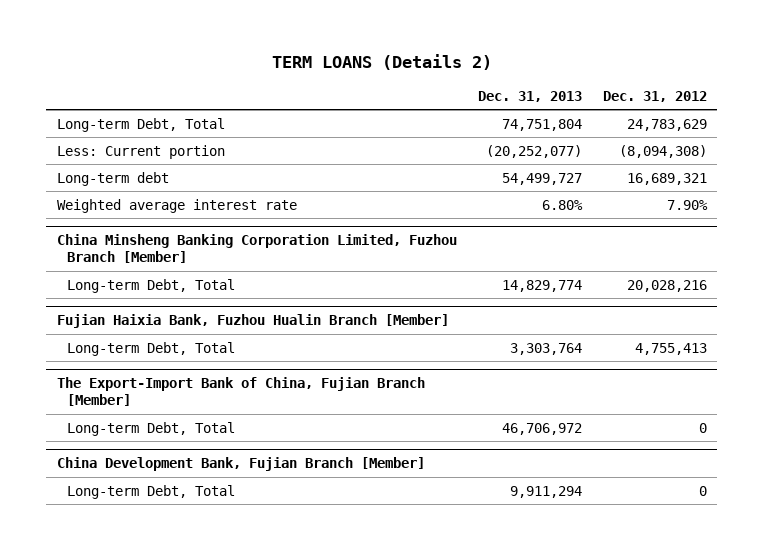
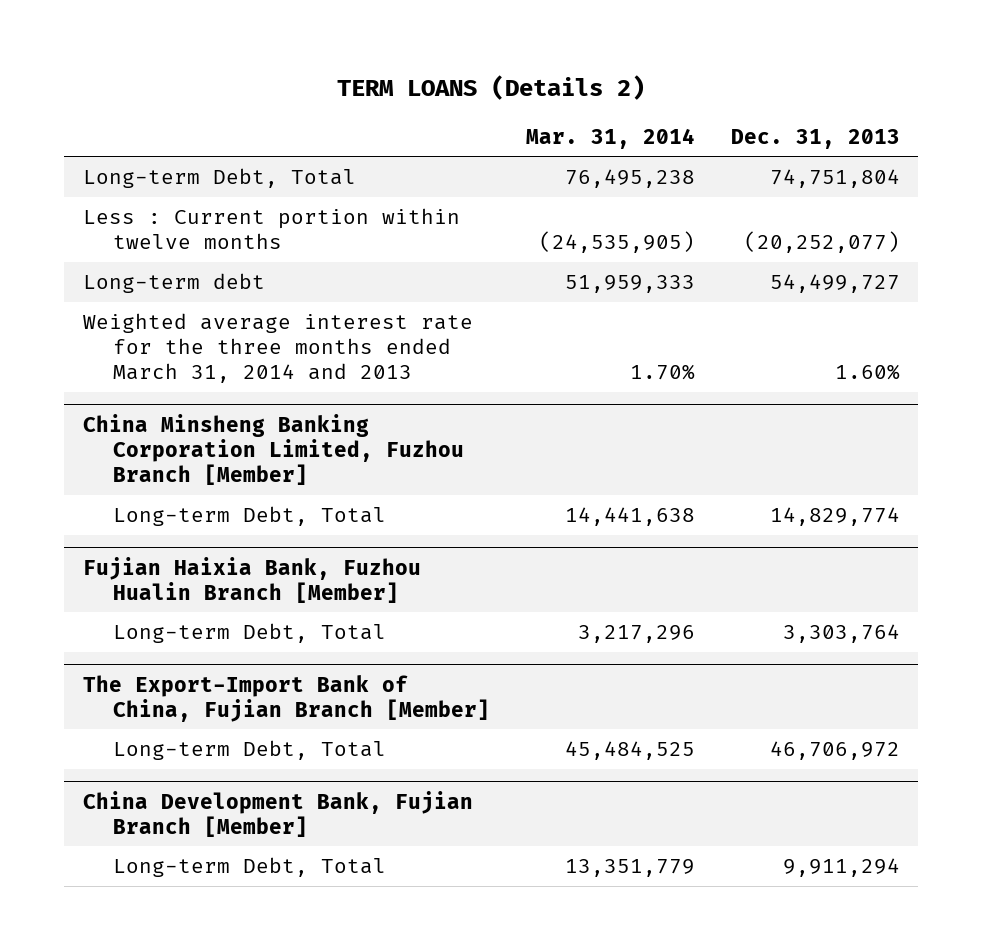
[602,91,707,103] Dec. 31, 2012 -> none
none -> [526,127,696,149] Mar. 31, 2014
[56,144,225,159] Less: Current portion -> [82,207,460,250] Less : Current portion within twelve months
[56,198,297,213] Weighted average interest rate -> [82,312,473,384] Weighted average interest rate for the three months ended March 31, 2014 and 2013
[541,199,583,210] 6.80% -> [835,364,901,381] 1.60%

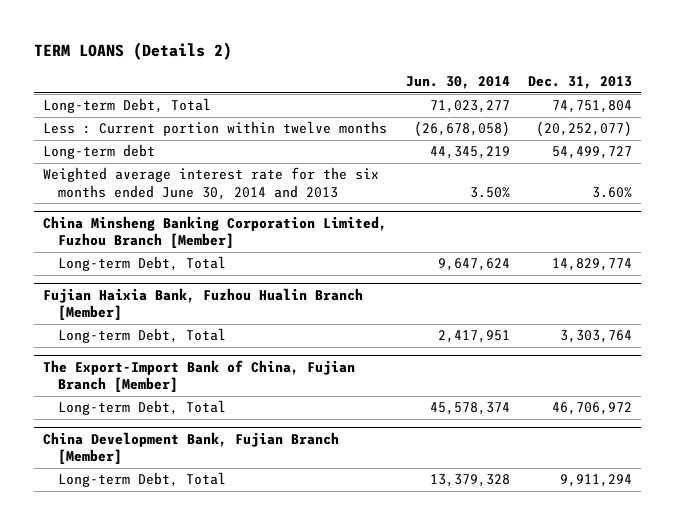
[526,127,696,149] Mar. 31, 2014 -> none
none -> [405,76,510,90] Jun. 30, 2014
[82,312,473,384] Weighted average interest rate for the three months ended March 31, 2014 and 2013 -> [43,167,380,200] Weighted average interest rate for the six months ended June 30, 2014 and 2013
[835,364,901,381] 1.60% -> [591,186,632,198] 3.60%

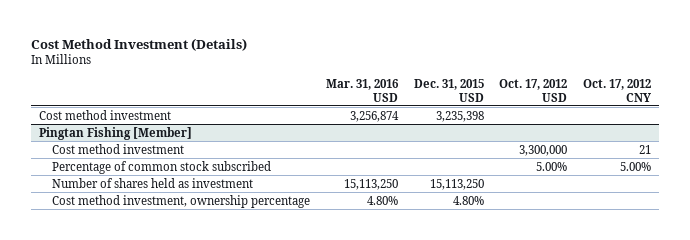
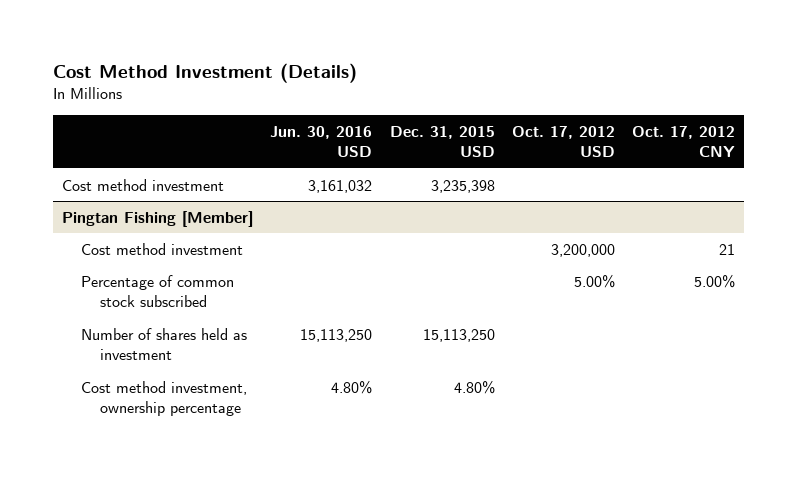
[325,79,399,102] Mar. 31, 2016 USD -> none
none -> [270,125,373,158] Jun. 30, 2016 USD
[519,144,568,156] 3,300,000 -> [550,243,615,257] 3,200,000

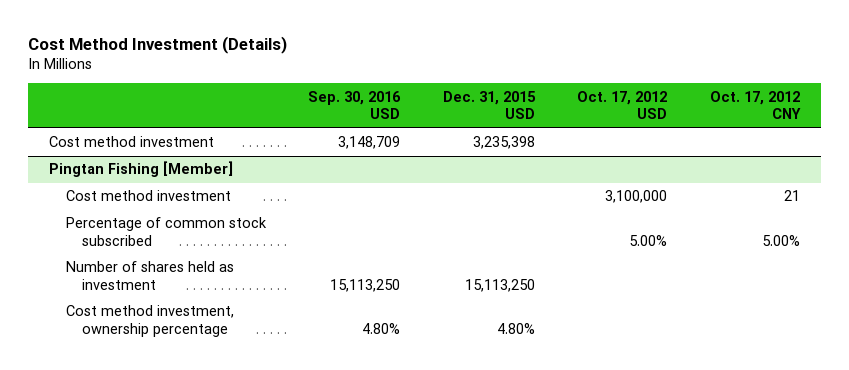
[270,125,373,158] Jun. 30, 2016 USD -> none
none -> [308,90,402,120] Sep. 30, 2016 USD
[550,243,615,257] 3,200,000 -> [605,190,668,204] 3,100,000

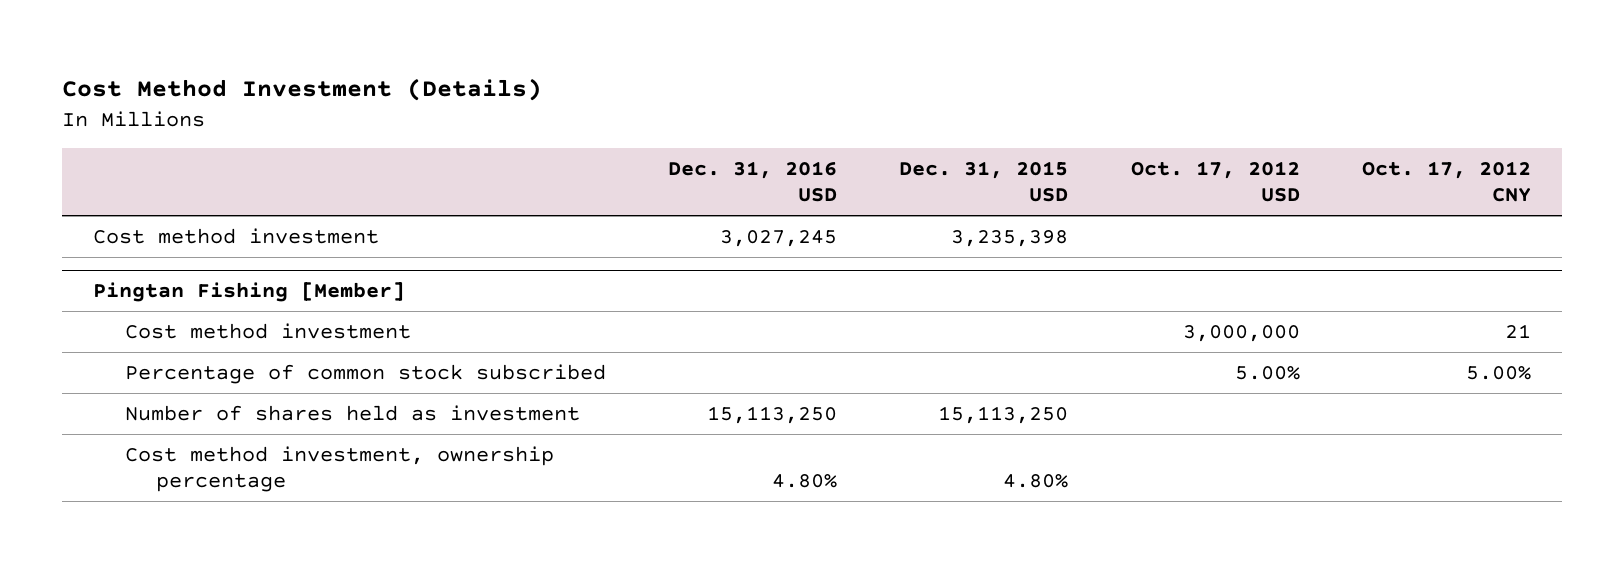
[308,90,402,120] Sep. 30, 2016 USD -> none
none -> [668,160,838,202] Dec. 31, 2016 USD
[605,190,668,204] 3,100,000 -> [1182,325,1300,343] 3,000,000

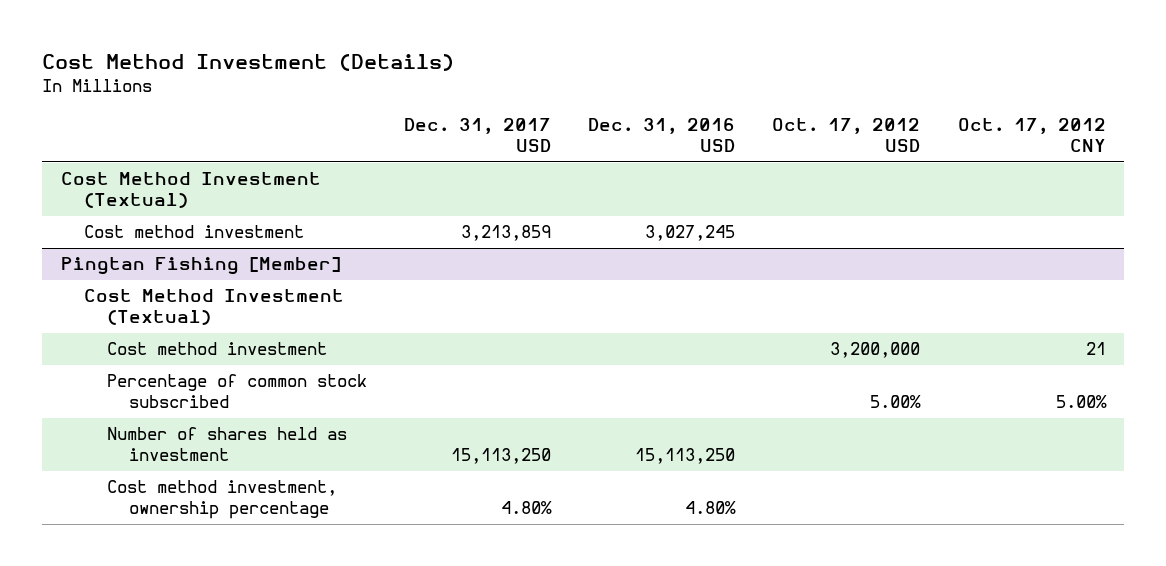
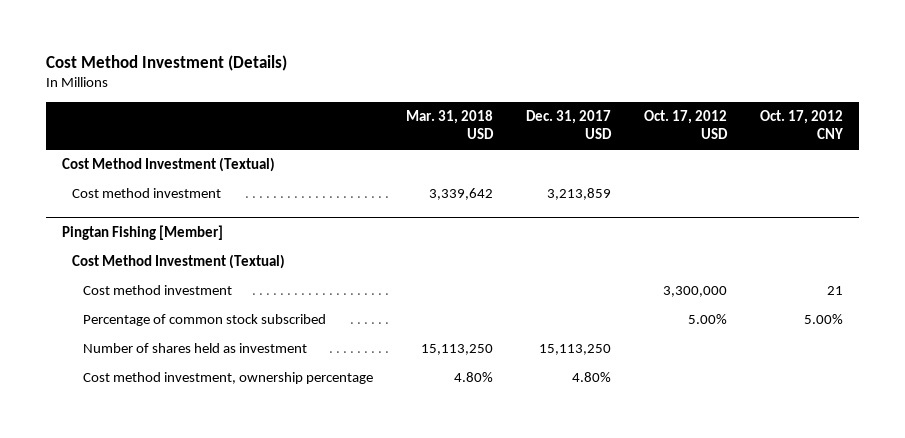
[588,118,736,153] Dec. 31, 2016 USD -> none
none -> [405,109,494,140] Mar. 31, 2018 USD
[830,342,921,359] 3,200,000 -> [662,286,727,298] 3,300,000

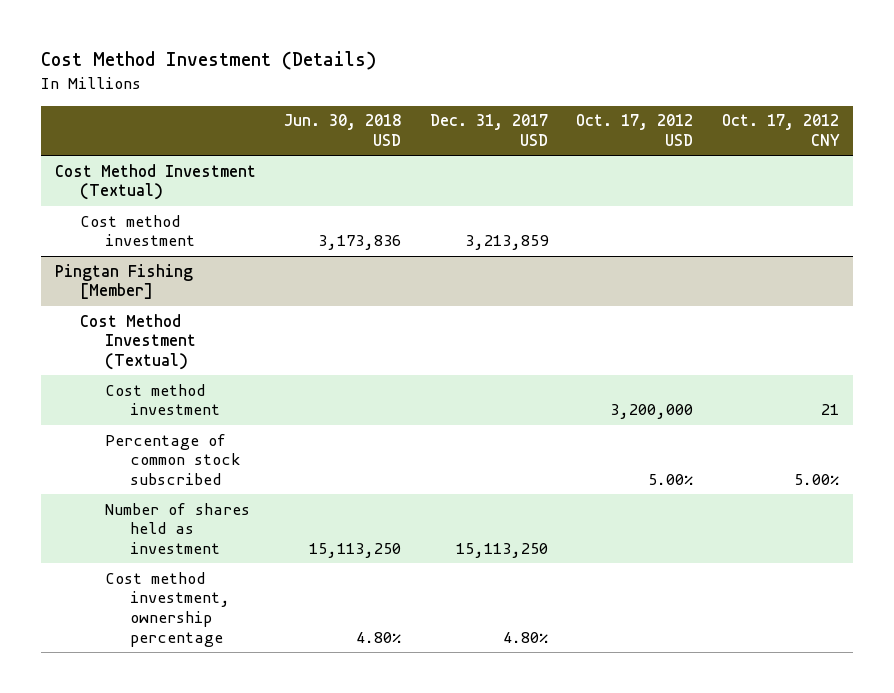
[405,109,494,140] Mar. 31, 2018 USD -> none
none -> [284,114,402,147] Jun. 30, 2018 USD
[662,286,727,298] 3,300,000 -> [610,404,694,420] 3,200,000

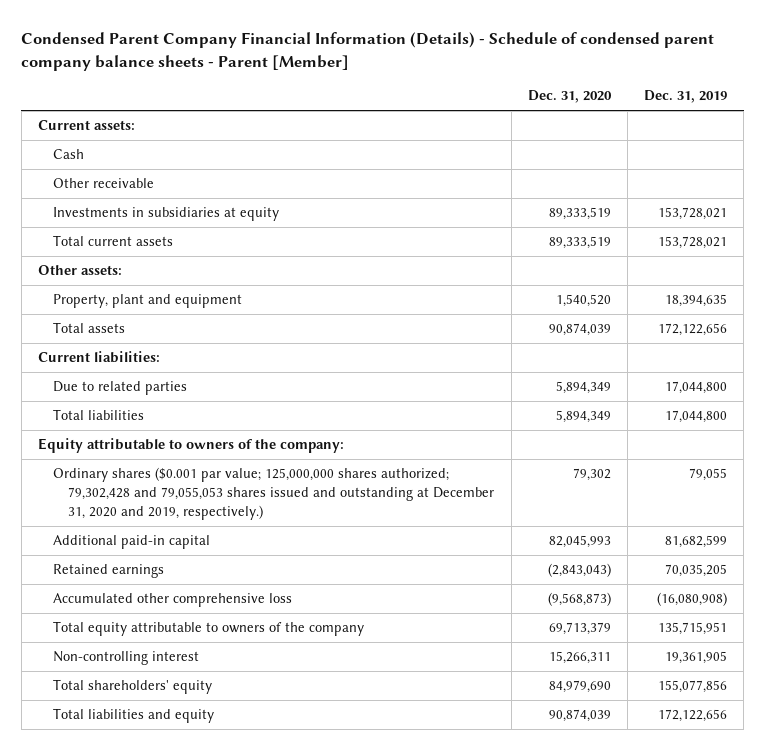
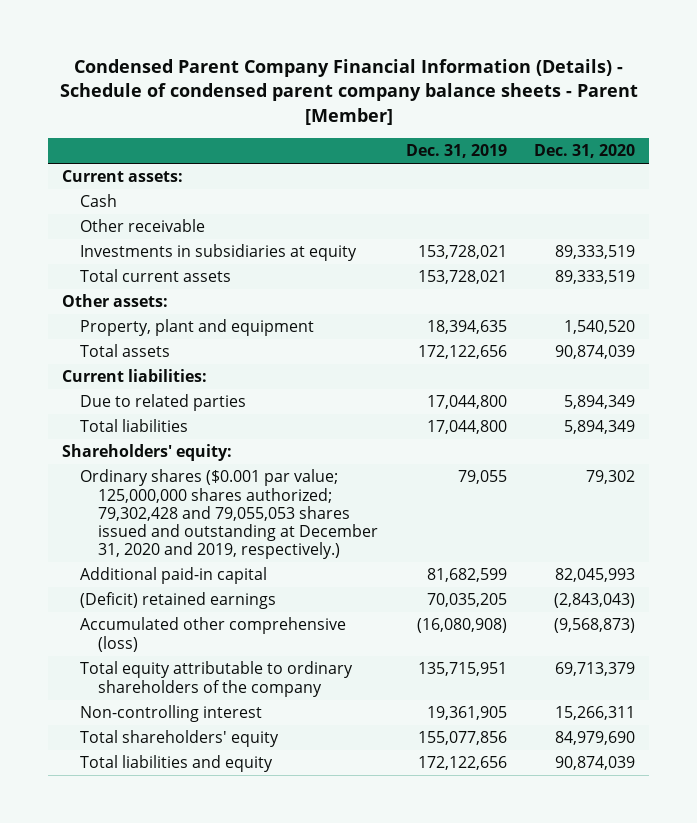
[37,438,344,454] Equity attributable to owners of the company: -> none
none -> [61,444,232,462] Shareholders' equity:
[53,564,165,579] Retained earnings -> [80,592,277,610] (Deficit) retained earnings
[53,593,293,608] Accumulated other comprehensive loss -> [80,617,347,652] Accumulated other comprehensive (loss)
[53,621,365,637] Total equity attributable to owners of the company -> [80,661,354,697] Total equity attributable to ordinary shareholders of the company

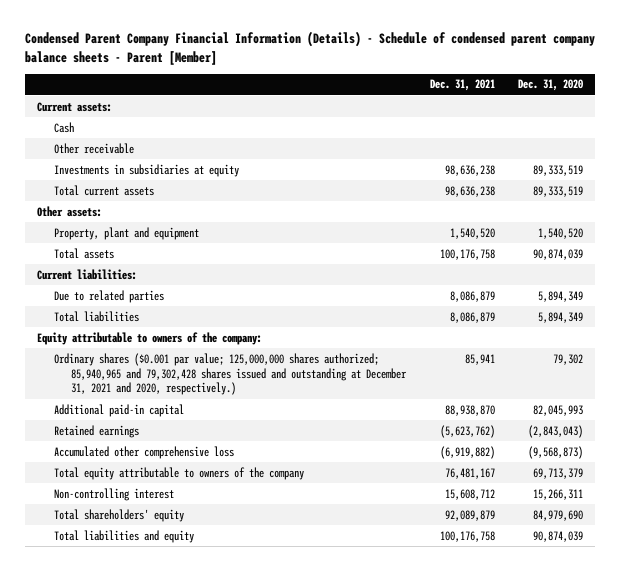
[405,144,507,159] Dec. 31, 2019 -> none
none -> [429,79,495,92] Dec. 31, 2021
[61,444,232,462] Shareholders' equity: -> none
none -> [36,331,262,345] Equity attributable to owners of the company:
[80,469,379,560] Ordinary shares ($0.001 par value; 125,000,000 shares authorized; 79,302,428 and 79,055,053 shares issued and outstanding at December 31, 2020 and 2019, respectively.) -> [53,352,408,396] Ordinary shares ($0.001 par value; 125,000,000 shares authorized; 85,940,965 and 79,302,428 shares issued and outstanding at December 31, 2021 and 2020, respectively.)
[80,592,277,610] (Deficit) retained earnings -> [53,424,139,438] Retained earnings
[80,617,347,652] Accumulated other comprehensive (loss) -> [53,445,234,459] Accumulated other comprehensive loss
[80,661,354,697] Total equity attributable to ordinary shareholders of the company -> [53,466,304,480] Total equity attributable to owners of the company

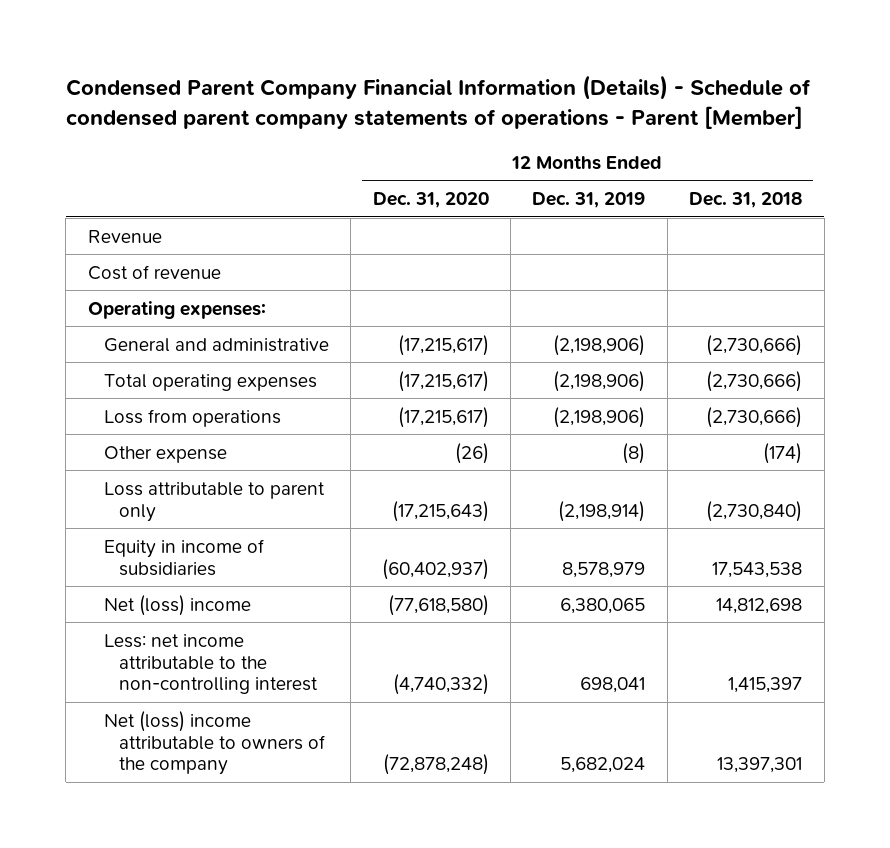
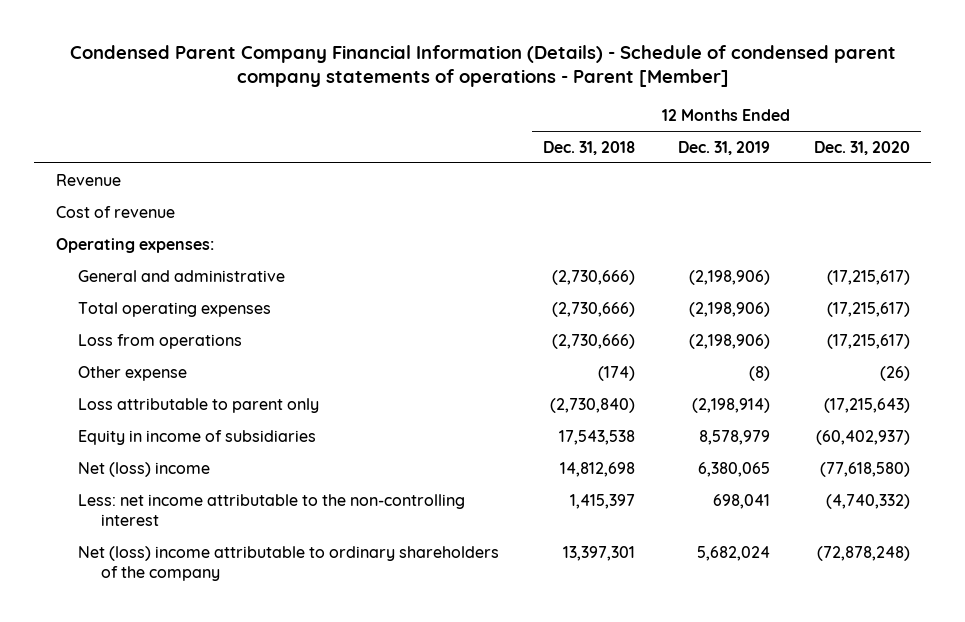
[103,710,326,776] Net (loss) income attributable to owners of the company -> [78,545,500,581] Net (loss) income attributable to ordinary shareholders of the company

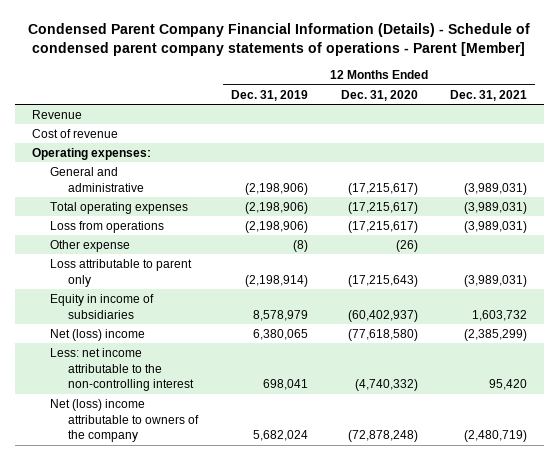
[542,140,635,155] Dec. 31, 2018 -> none
none -> [450,89,528,101] Dec. 31, 2021
[78,545,500,581] Net (loss) income attributable to ordinary shareholders of the company -> [50,398,200,443] Net (loss) income attributable to owners of the company

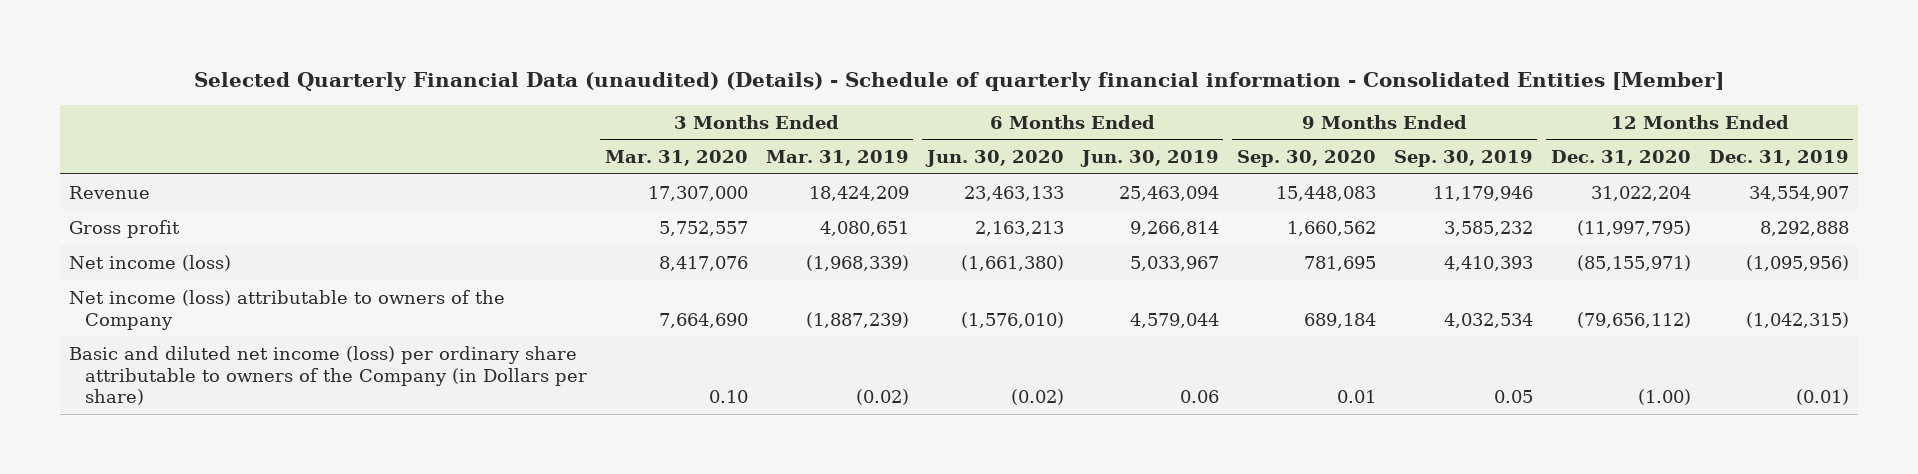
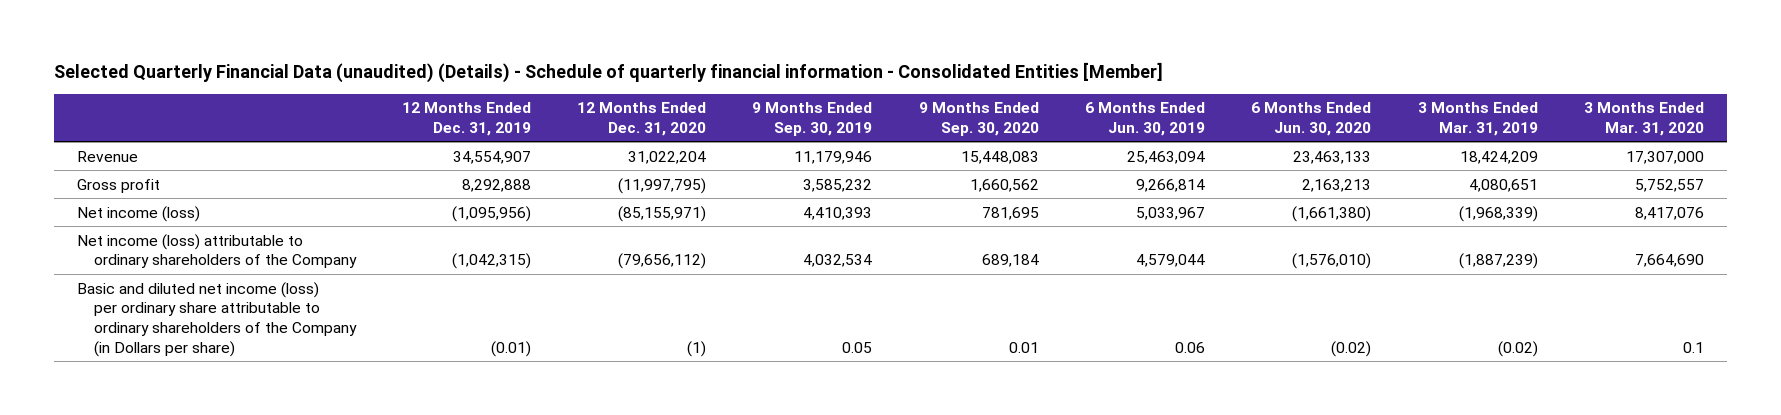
[69,289,506,330] Net income (loss) attributable to owners of the Company -> [77,233,357,269] Net income (loss) attributable to ordinary shareholders of the Company
[69,345,587,406] Basic and diluted net income (loss) per ordinary share attributable to owners of the Company (in Dollars per share) -> [77,281,357,357] Basic and diluted net income (loss) per ordinary share attributable to ordinary shareholders of the Company (in Dollars per share)
[708,390,748,404] 0.10 -> [1682,341,1704,353] 0.1
[1637,389,1691,406] (1.00) -> [687,340,707,357] (1)

